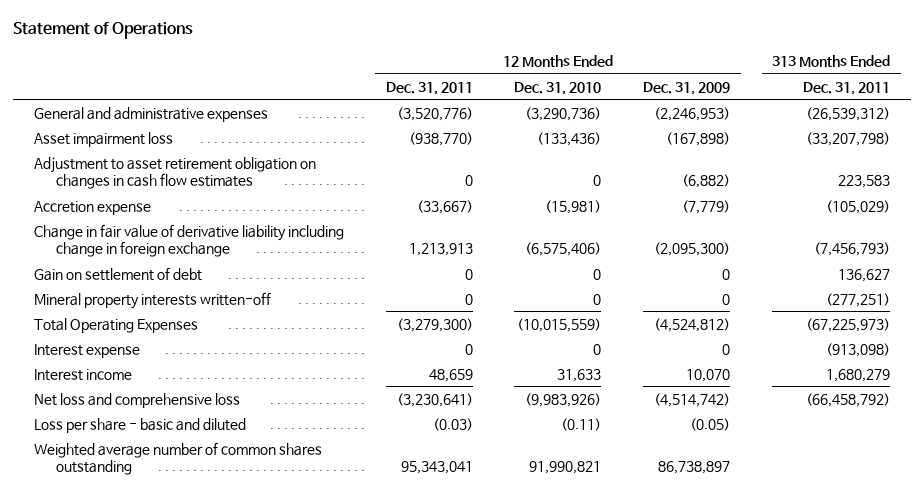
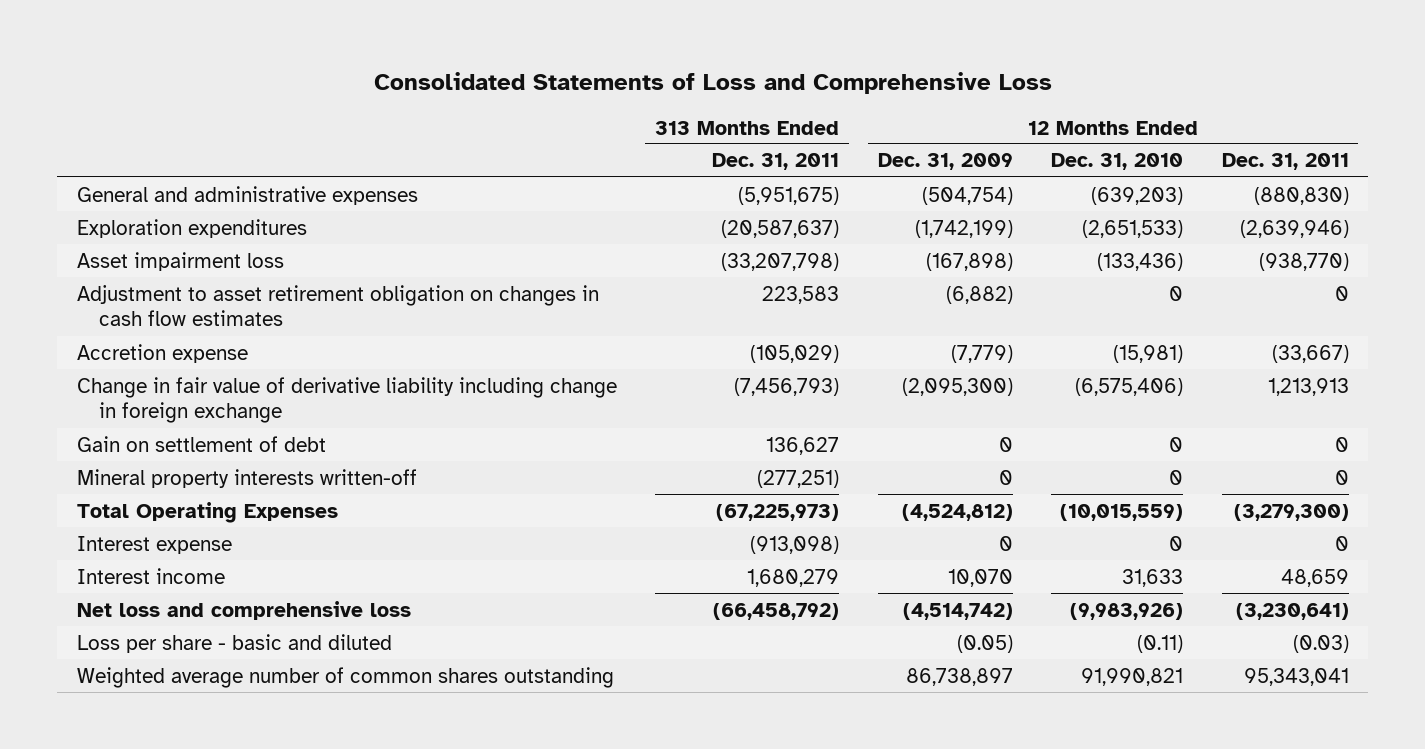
[12,22,193,40] Statement of Operations -> [373,71,1052,94] Consolidated Statements of Loss and Comprehensive Loss
[396,106,473,121] (3,520,776) -> [1253,186,1349,205] (880,830)
[525,106,602,121] (3,290,736) -> [1091,186,1184,205] (639,203)
[654,106,731,121] (2,246,953) -> [921,186,1013,205] (504,754)
[806,106,891,121] (26,539,312) -> [738,186,840,205] (5,951,675)
none -> [76,218,307,238] Exploration expenditures

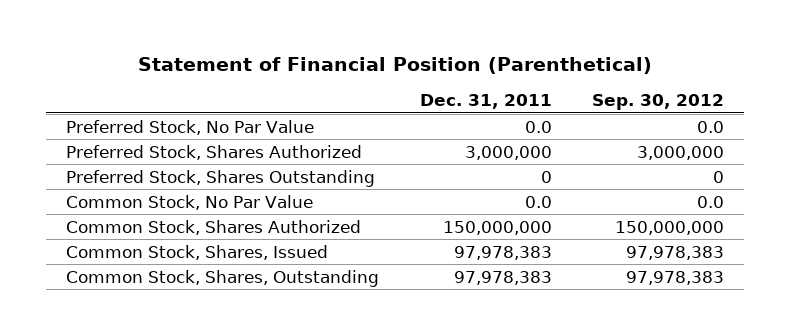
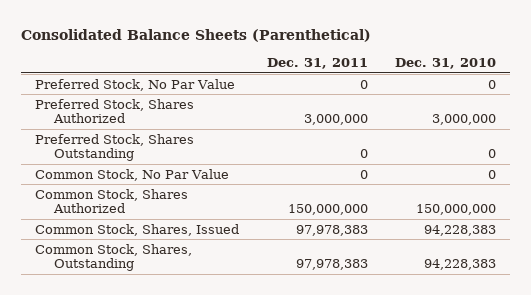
[138,57,653,75] Statement of Financial Position (Parenthetical) -> [21,29,372,43] Consolidated Balance Sheets (Parenthetical)
[591,94,724,111] Sep. 30, 2012 -> none
none -> [395,58,497,70] Dec. 31, 2010
[524,120,552,133] 0.0 -> [359,79,368,89] 0
[524,195,552,208] 0.0 -> [359,169,368,179] 0

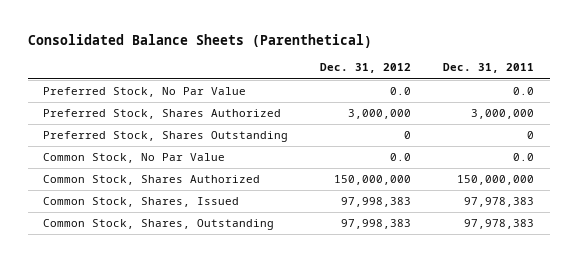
[395,58,497,70] Dec. 31, 2010 -> none
none -> [320,63,412,74] Dec. 31, 2012
[359,79,368,89] 0 -> [512,87,534,96] 0.0
[359,169,368,179] 0 -> [512,153,534,162] 0.0

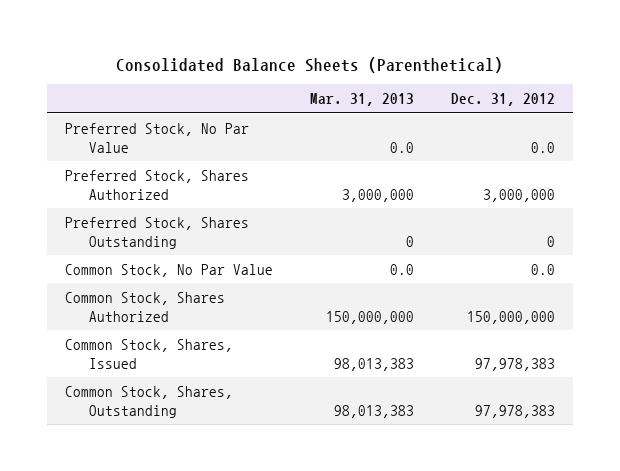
[442,63,534,74] Dec. 31, 2011 -> none
none -> [309,93,414,107] Mar. 31, 2013
[341,197,412,208] 97,998,383 -> [474,357,555,371] 97,978,383
[341,219,412,230] 97,998,383 -> [474,404,555,418] 97,978,383

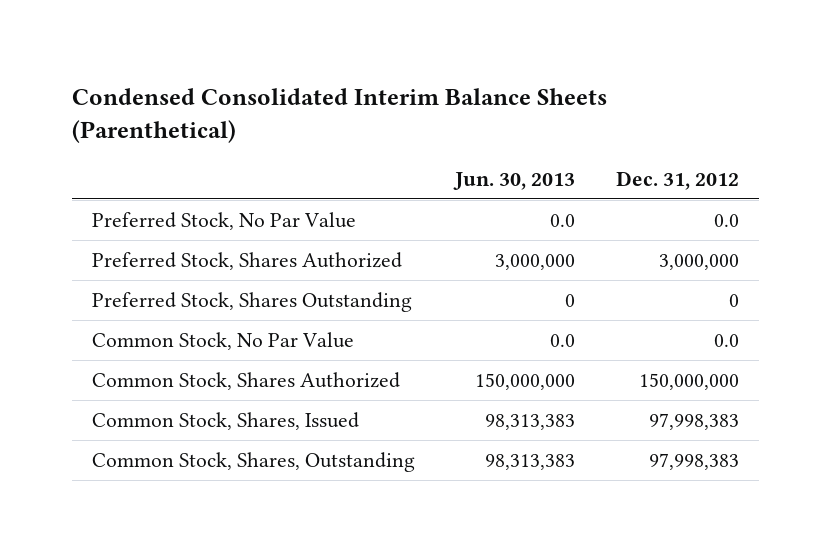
[115,56,503,73] Consolidated Balance Sheets (Parenthetical) -> [71,87,607,143] Condensed Consolidated Interim Balance Sheets (Parenthetical)
[309,93,414,107] Mar. 31, 2013 -> none
none -> [453,171,576,190] Jun. 30, 2013
[474,357,555,371] 97,978,383 -> [648,412,739,430] 97,998,383
[474,404,555,418] 97,978,383 -> [648,452,739,470] 97,998,383

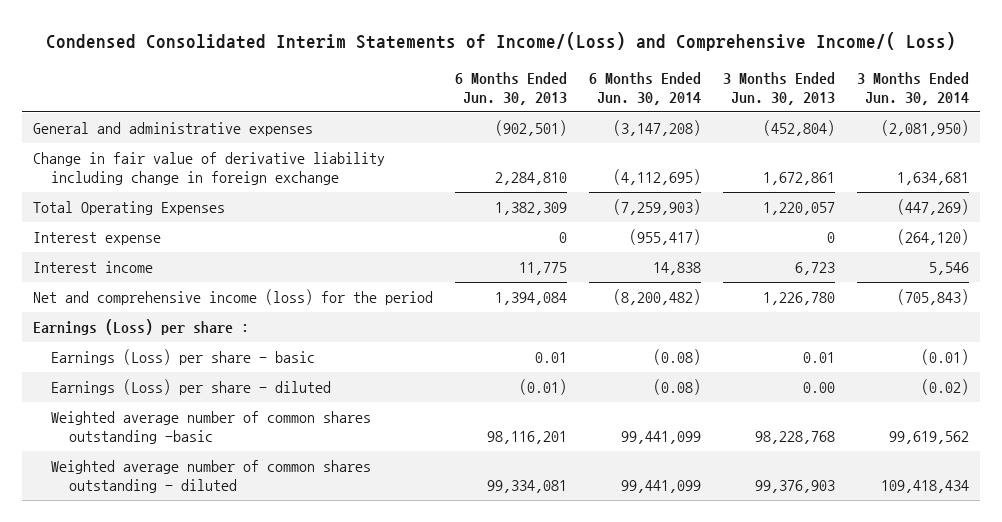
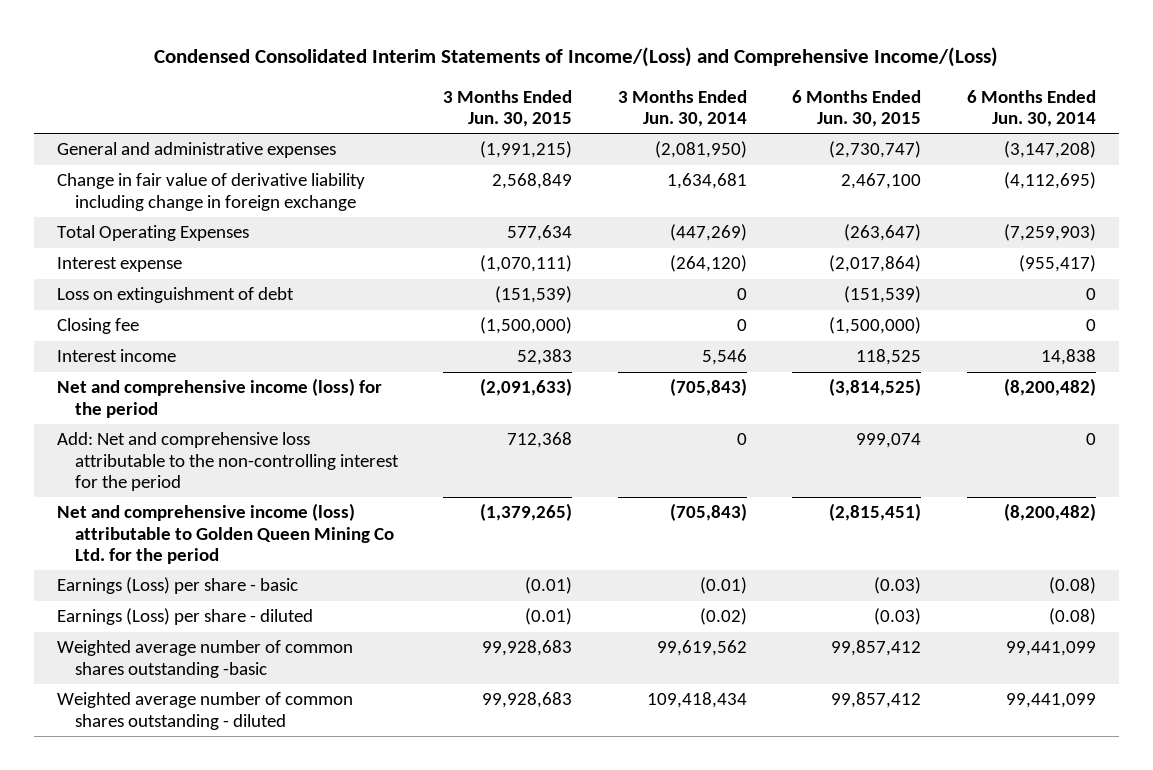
[45,31,956,51] Condensed Consolidated Interim Statements of Income/(Loss) and Comprehensive Income/( Loss) -> [154,46,999,67] Condensed Consolidated Interim Statements of Income/(Loss) and Comprehensive Income/(Loss)
[454,71,567,105] 6 Months Ended Jun. 30, 2013 -> none
[722,71,835,105] 3 Months Ended Jun. 30, 2013 -> none
none -> [443,89,573,127] 3 Months Ended Jun. 30, 2015
none -> [792,89,922,127] 6 Months Ended Jun. 30, 2015
none -> [56,287,294,304] Loss on extinguishment of debt
none -> [56,318,139,335] Closing fee
[32,319,249,336] Earnings (Loss) per share : -> none
none -> [56,432,399,492] Add: Net and comprehensive loss attributable to the non-controlling interest for the period
none -> [56,503,394,565] Net and comprehensive income (loss) attributable to Golden Queen Mining Co Ltd. for the period

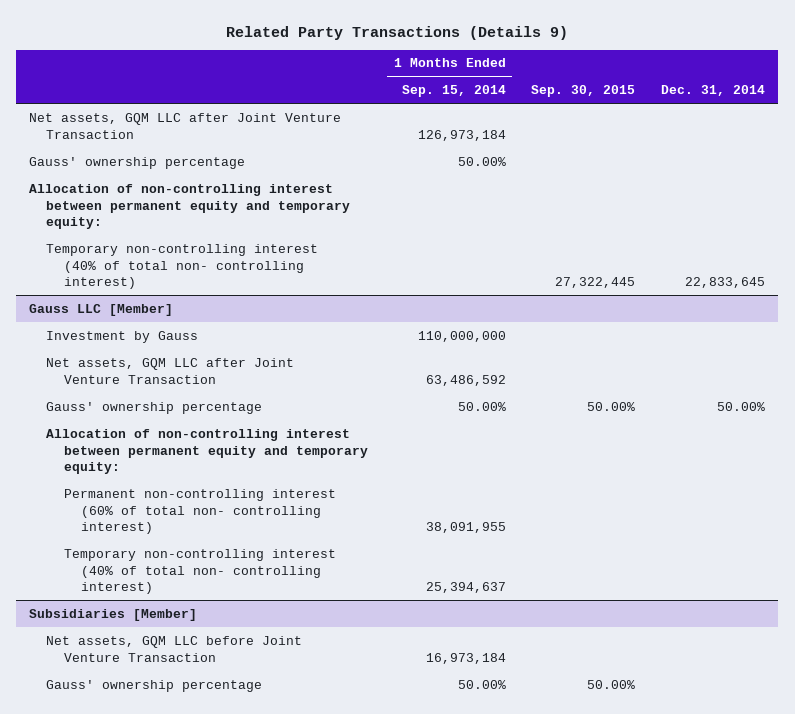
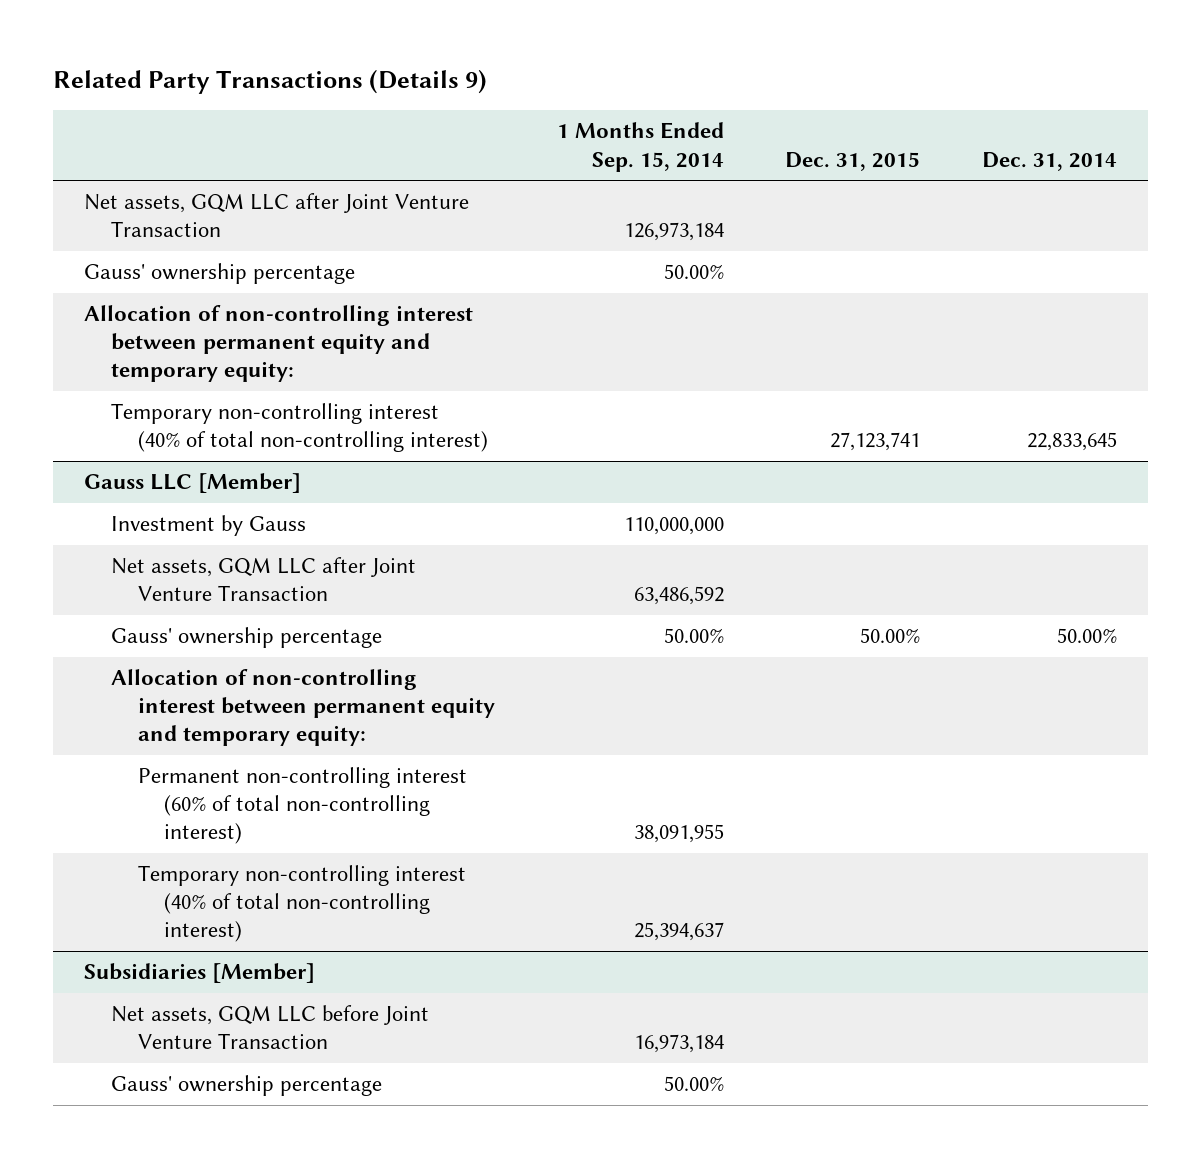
[531,85,636,98] Sep. 30, 2015 -> none
none -> [785,151,921,171] Dec. 31, 2015
[46,243,319,290] Temporary non-controlling interest (40% of total non- controlling interest) -> [110,403,488,453] Temporary non-controlling interest (40% of total non-controlling interest)
[63,488,336,535] Permanent non-controlling interest (60% of total non- controlling interest) -> [137,767,467,845] Permanent non-controlling interest (60% of total non-controlling interest)
[63,548,336,595] Temporary non-controlling interest (40% of total non- controlling interest) -> [137,865,466,943] Temporary non-controlling interest (40% of total non-controlling interest)

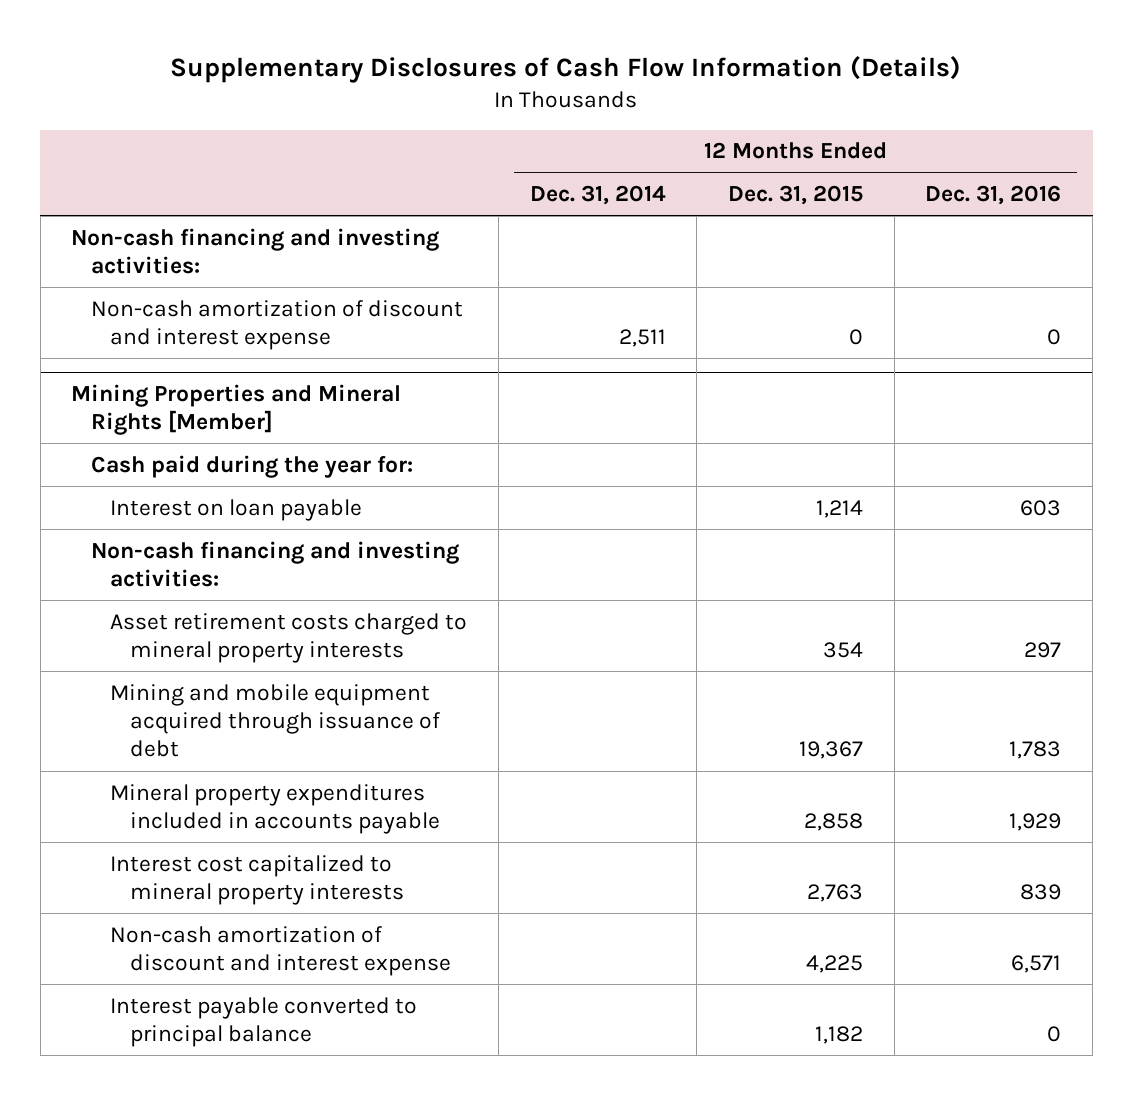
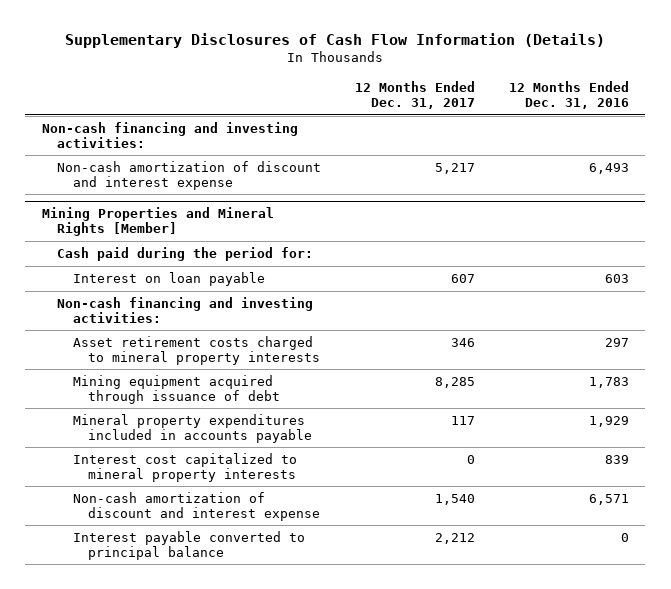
[529,185,666,206] Dec. 31, 2014 -> none
[728,185,864,206] Dec. 31, 2015 -> none
none -> [354,81,475,110] 12 Months Ended Dec. 31, 2017
[1047,328,1062,345] 0 -> [588,162,629,174] 6,493
[90,454,413,478] Cash paid during the year for: -> [57,246,314,261] Cash paid during the period for:
[110,683,440,758] Mining and mobile equipment acquired through issuance of debt -> [72,374,281,404] Mining equipment acquired through issuance of debt

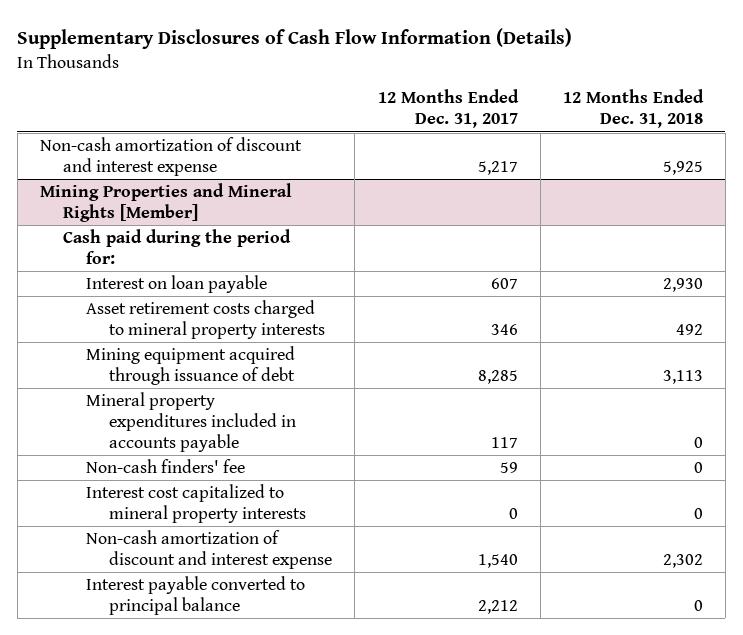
[508,81,629,110] 12 Months Ended Dec. 31, 2016 -> none
none -> [562,89,704,129] 12 Months Ended Dec. 31, 2018
[41,121,298,148] Non-cash financing and investing activities: -> none
[57,296,314,323] Non-cash financing and investing activities: -> none
none -> [86,459,246,474] Non-cash finders' fee

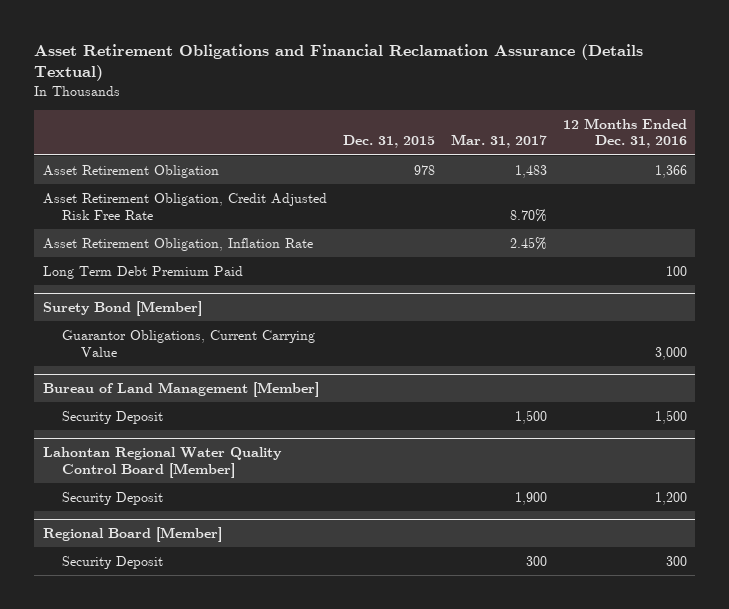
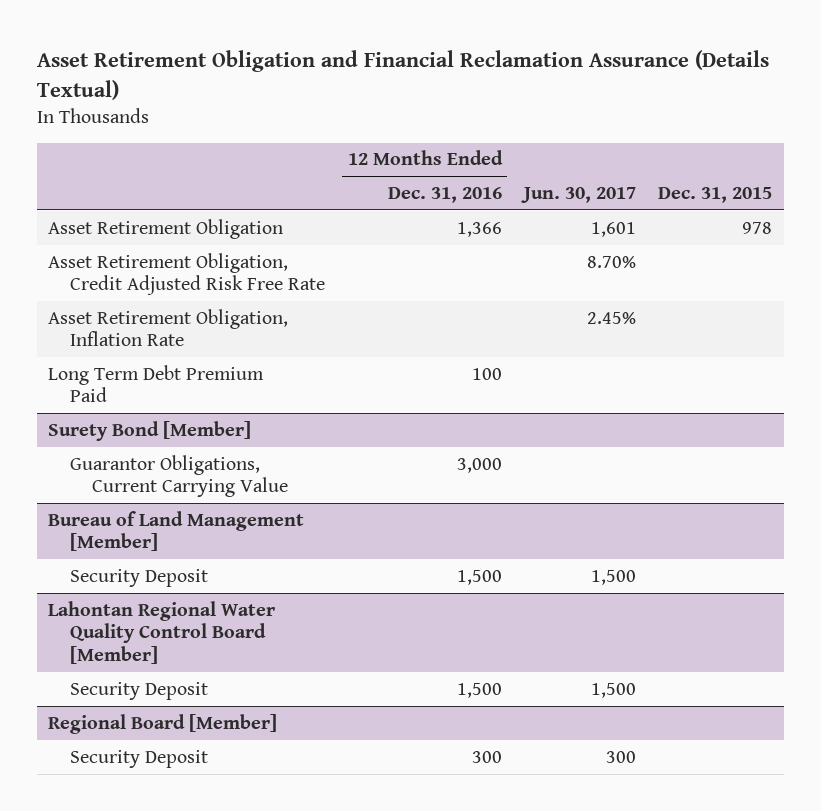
[34,43,644,82] Asset Retirement Obligations and Financial Reclamation Assurance (Details Textual) -> [37,50,770,101] Asset Retirement Obligation and Financial Reclamation Assurance (Details Textual)
[450,134,547,149] Mar. 31, 2017 -> none
none -> [521,187,637,204] Jun. 30, 2017
[654,491,687,505] 1,200 -> [456,682,502,698] 1,500

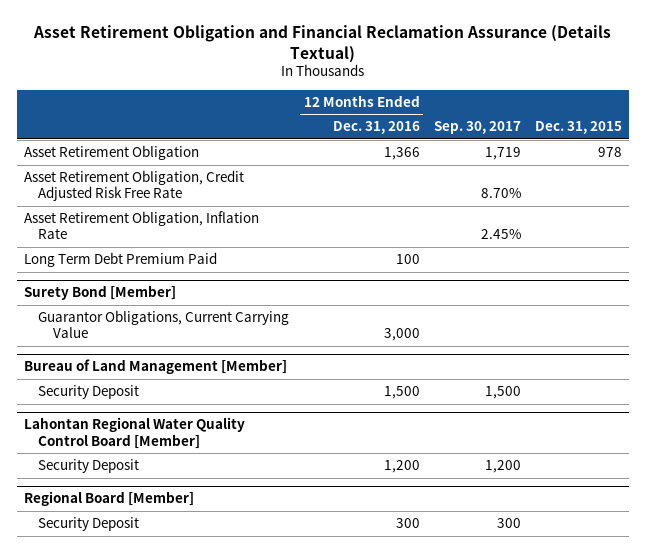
[521,187,637,204] Jun. 30, 2017 -> none
none -> [433,121,521,135] Sep. 30, 2017
[456,682,502,698] 1,500 -> [383,460,420,474] 1,200

